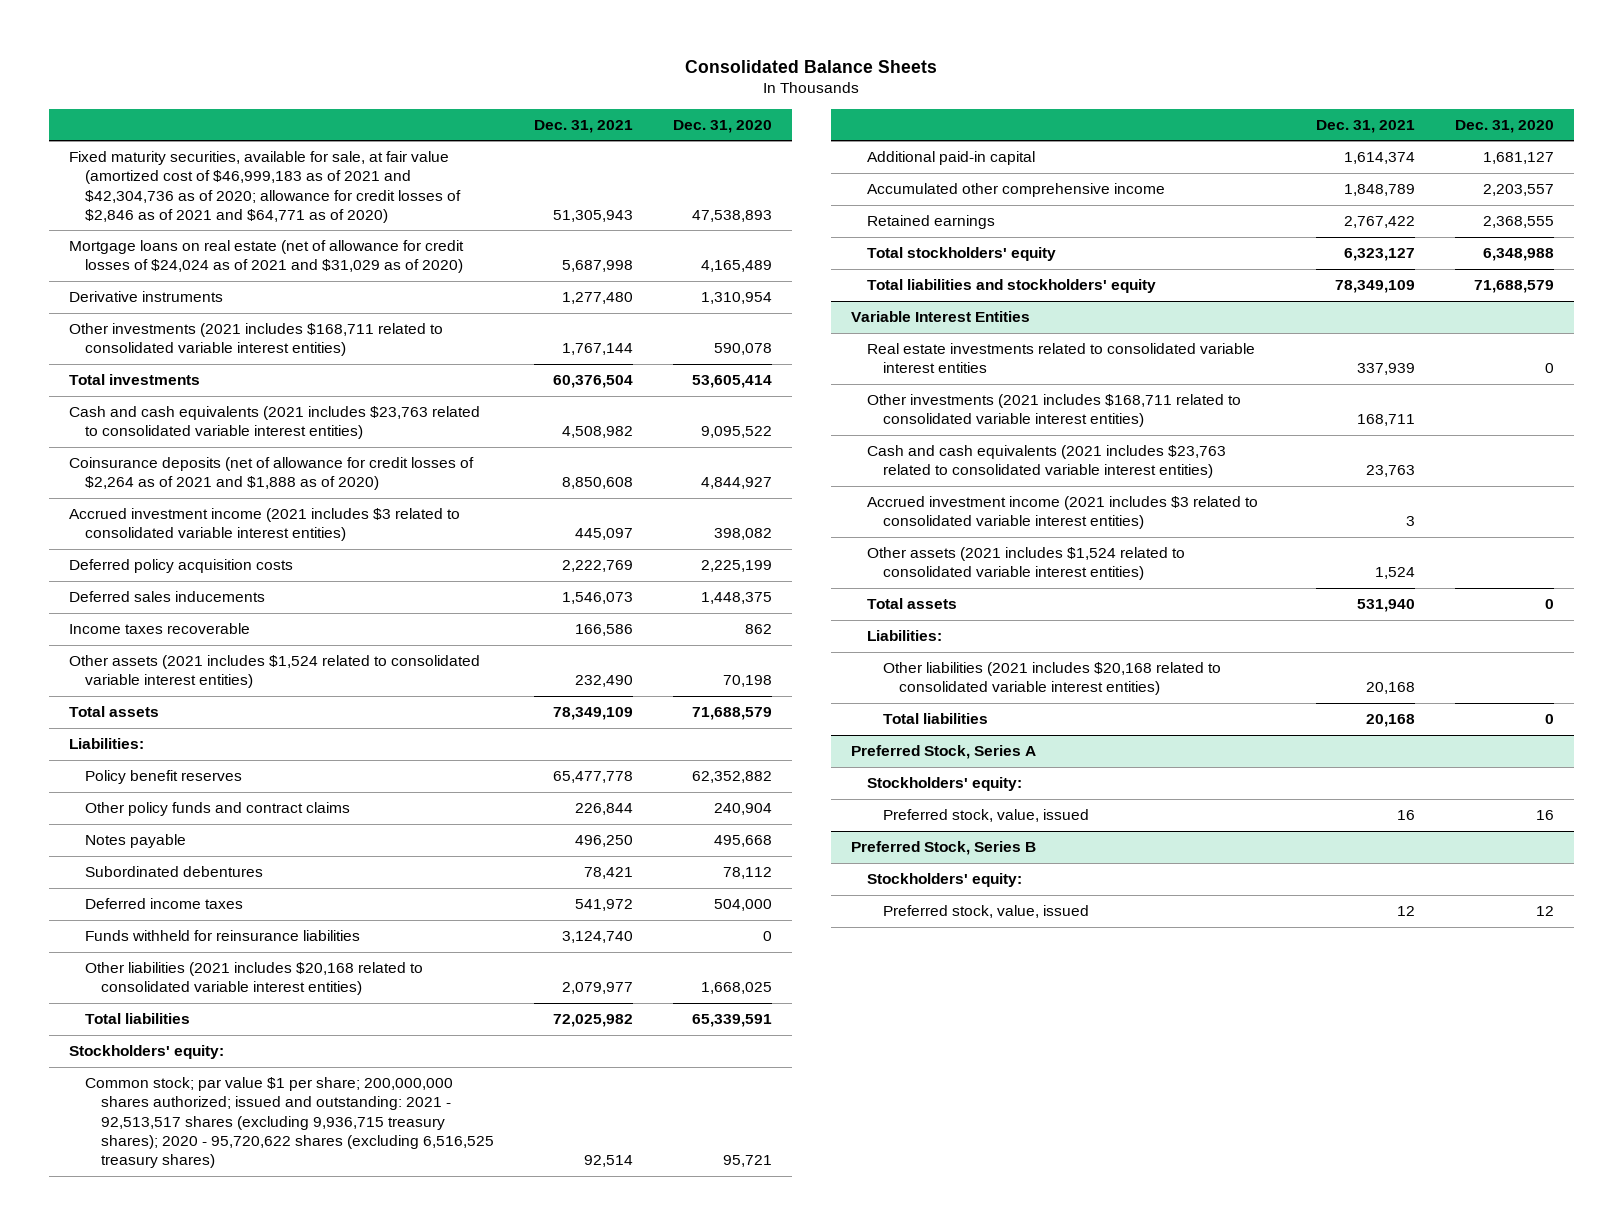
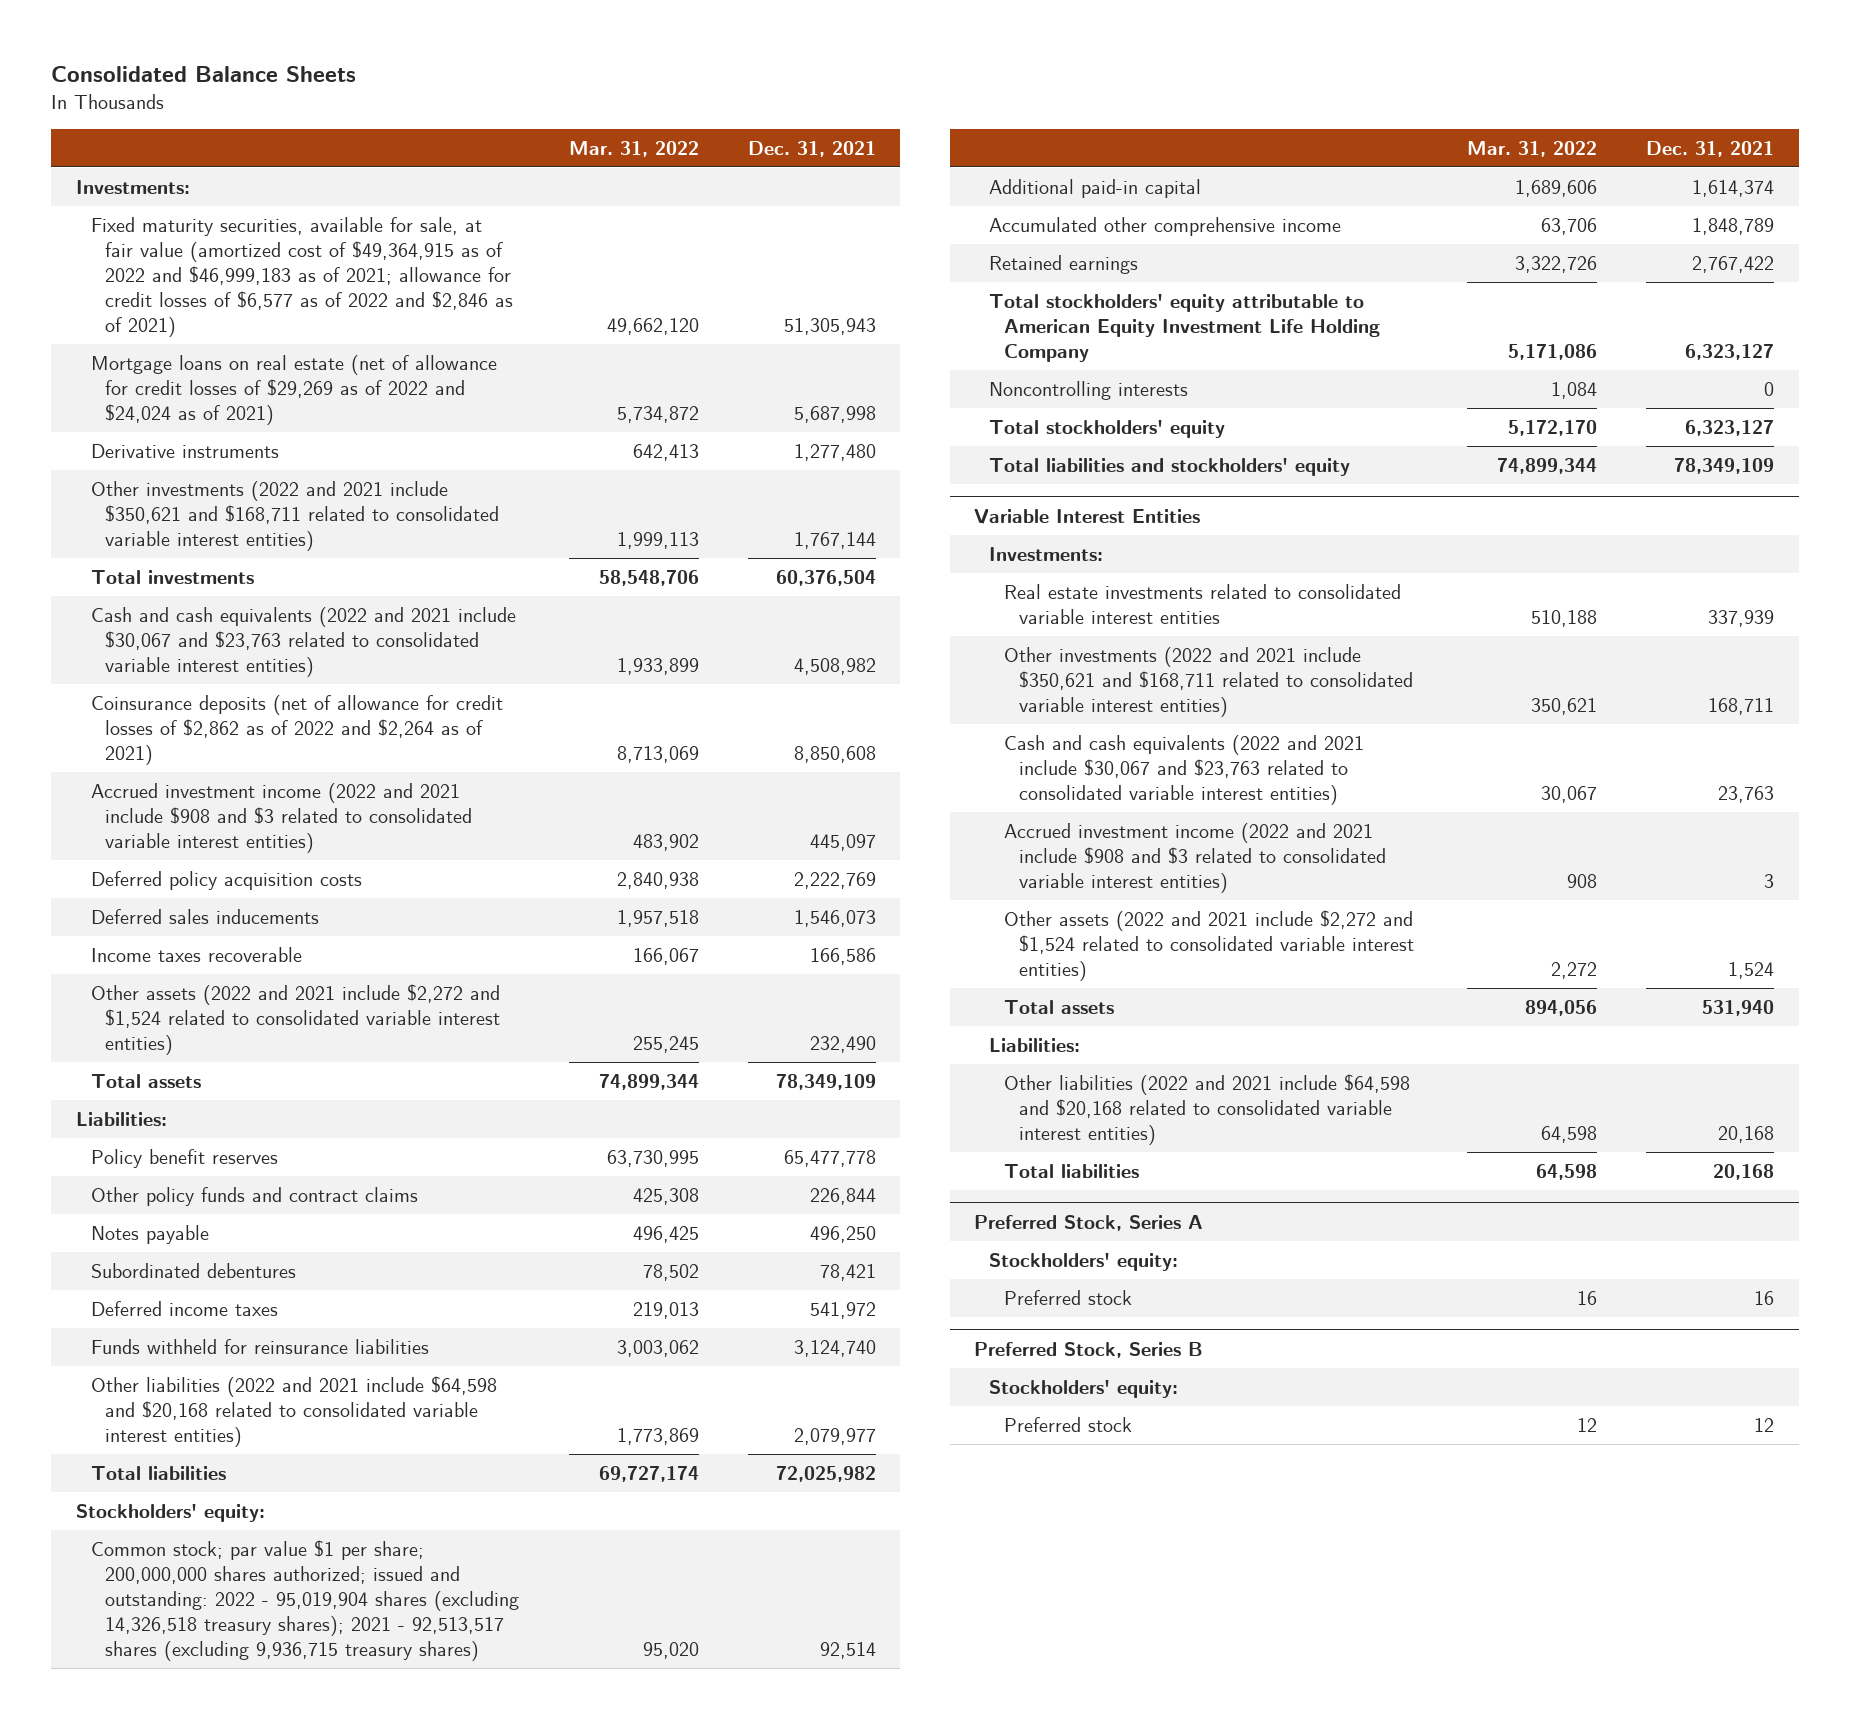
[673,119,773,133] Dec. 31, 2020 -> none
none -> [568,140,699,157] Mar. 31, 2022
none -> [75,179,190,194] Investments:
[68,151,462,223] Fixed maturity securities, available for sale, at fair value (amortized cost of $46,999,183 as of 2021 and $42,304,736 as of 2020; allowance for credit losses of $2,846 as of 2021 and $64,771 as of 2020) -> [90,216,514,338] Fixed maturity securities, available for sale, at fair value (amortized cost of $49,364,915 as of 2022 and $46,999,183 as of 2021; allowance for credit losses of $6,577 as of 2022 and $2,846 as of 2021)
[68,240,464,274] Mortgage loans on real estate (net of allowance for credit losses of $24,024 as of 2021 and $31,029 as of 2020) -> [90,354,497,426] Mortgage loans on real estate (net of allowance for credit losses of $29,269 as of 2022 and $24,024 as of 2021)
[68,323,443,357] Other investments (2021 includes $168,711 related to consolidated variable interest entities) -> [90,480,500,552] Other investments (2022 and 2021 include $350,621 and $168,711 related to consolidated variable interest entities)
[68,406,480,440] Cash and cash equivalents (2021 includes $23,763 related to consolidated variable interest entities) -> [90,606,516,678] Cash and cash equivalents (2022 and 2021 include $30,067 and $23,763 related to consolidated variable interest entities)
[68,457,474,491] Coinsurance deposits (net of allowance for credit losses of $2,264 as of 2021 and $1,888 as of 2020) -> [90,694,503,766] Coinsurance deposits (net of allowance for credit losses of $2,862 as of 2022 and $2,264 as of 2021)
[68,508,460,542] Accrued investment income (2021 includes $3 related to consolidated variable interest entities) -> [90,782,473,854] Accrued investment income (2022 and 2021 include $908 and $3 related to consolidated variable interest entities)
[68,655,480,689] Other assets (2021 includes $1,524 related to consolidated variable interest entities) -> [90,983,501,1056] Other assets (2022 and 2021 include $2,272 and $1,524 related to consolidated variable interest entities)
[85,962,424,996] Other liabilities (2021 includes $20,168 related to consolidated variable interest entities) -> [90,1375,497,1448] Other liabilities (2022 and 2021 include $64,598 and $20,168 related to consolidated variable interest entities)
[85,1077,495,1169] Common stock; par value $1 per share; 200,000,000 shares authorized; issued and outstanding: 2021 - 92,513,517 shares (excluding 9,936,715 treasury shares); 2020 - 95,720,622 shares (excluding 6,516,525 treasury shares) -> [90,1539,520,1662] Common stock; par value $1 per share; 200,000,000 shares authorized; issued and outstanding: 2022 - 95,019,904 shares (excluding 14,326,518 treasury shares); 2021 - 92,513,517 shares (excluding 9,936,715 treasury shares)
none -> [989,293,1380,363] Total stockholders' equity attributable to American Equity Investment Life Holding Company
none -> [989,380,1189,400] Noncontrolling interests
none -> [989,546,1104,561] Investments:
[866,394,1241,428] Other investments (2021 includes $168,711 related to consolidated variable interest entities) -> [1003,646,1413,718] Other investments (2022 and 2021 include $350,621 and $168,711 related to consolidated variable interest entities)
[866,445,1226,479] Cash and cash equivalents (2021 includes $23,763 related to consolidated variable interest entities) -> [1003,734,1364,806] Cash and cash equivalents (2022 and 2021 include $30,067 and $23,763 related to consolidated variable interest entities)
[866,496,1258,530] Accrued investment income (2021 includes $3 related to consolidated variable interest entities) -> [1003,822,1386,894] Accrued investment income (2022 and 2021 include $908 and $3 related to consolidated variable interest entities)
[866,547,1185,581] Other assets (2021 includes $1,524 related to consolidated variable interest entities) -> [1003,909,1414,982] Other assets (2022 and 2021 include $2,272 and $1,524 related to consolidated variable interest entities)
[883,662,1222,696] Other liabilities (2021 includes $20,168 related to consolidated variable interest entities) -> [1003,1073,1410,1146] Other liabilities (2022 and 2021 include $64,598 and $20,168 related to consolidated variable interest entities)
[883,809,1090,823] Preferred stock, value, issued -> [1003,1289,1132,1305] Preferred stock
[883,905,1090,919] Preferred stock, value, issued -> [1003,1416,1132,1432] Preferred stock

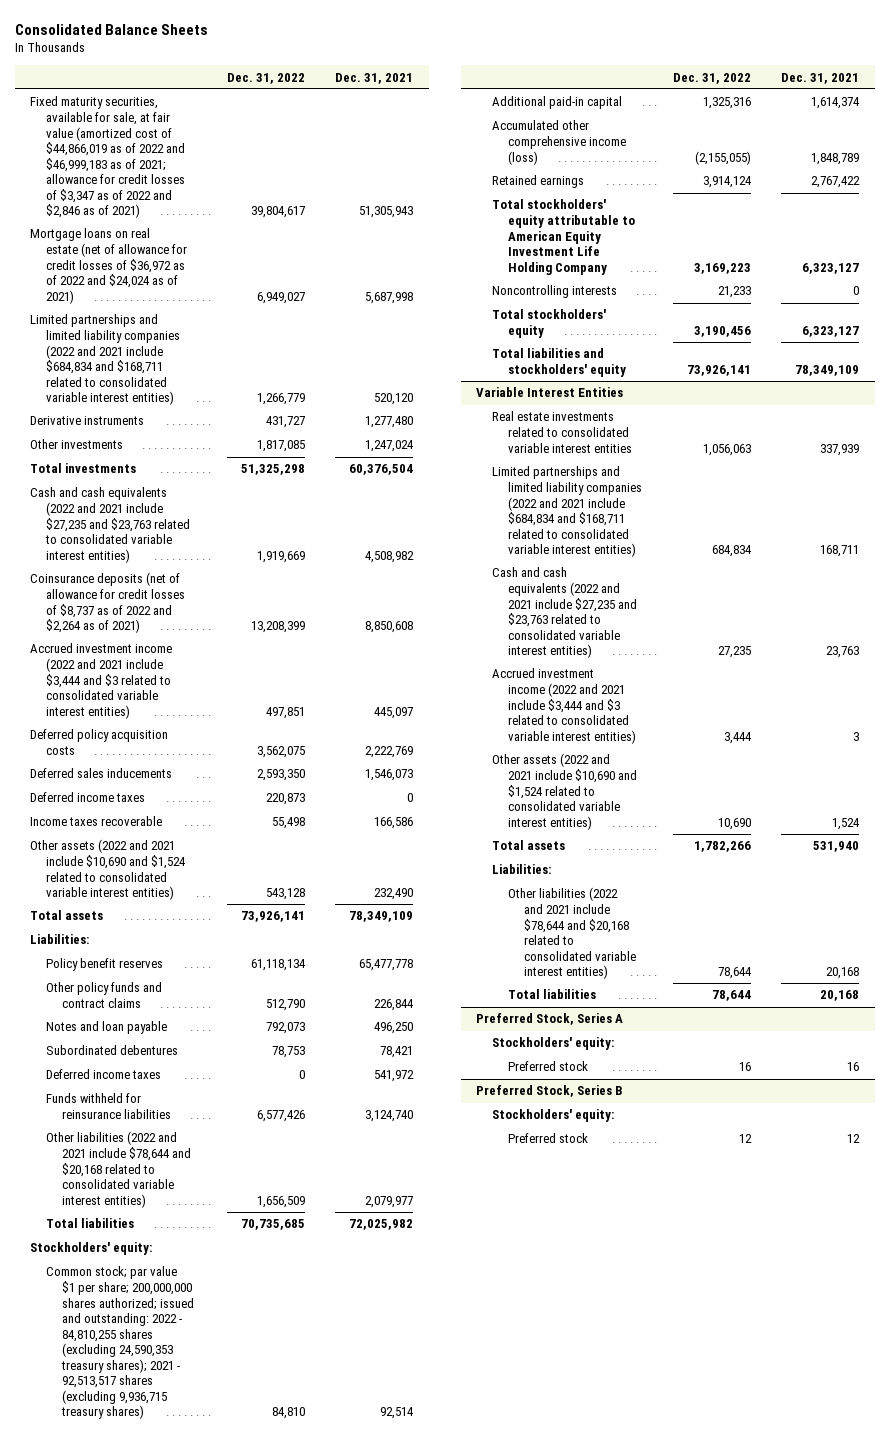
[568,140,699,157] Mar. 31, 2022 -> none
none -> [226,72,305,84] Dec. 31, 2022
[75,179,190,194] Investments: -> none
[90,216,514,338] Fixed maturity securities, available for sale, at fair value (amortized cost of $49,364,915 as of 2022 and $46,999,183 as of 2021; allowance for credit losses of $6,577 as of 2022 and $2,846 as of 2021) -> [30,96,186,219] Fixed maturity securities, available for sale, at fair value (amortized cost of $44,866,019 as of 2022 and $46,999,183 as of 2021; allowance for credit losses of $3,347 as of 2022 and $2,846 as of 2021)
[90,354,497,426] Mortgage loans on real estate (net of allowance for credit losses of $29,269 as of 2022 and $24,024 as of 2021) -> [30,228,188,304] Mortgage loans on real estate (net of allowance for credit losses of $36,972 as of 2022 and $24,024 as of 2021)
none -> [30,314,181,406] Limited partnerships and limited liability companies (2022 and 2021 include $684,834 and $168,711 related to consolidated variable interest entities)
[90,480,500,552] Other investments (2022 and 2021 include $350,621 and $168,711 related to consolidated variable interest entities) -> none
none -> [30,439,124,450] Other investments
[90,606,516,678] Cash and cash equivalents (2022 and 2021 include $30,067 and $23,763 related to consolidated variable interest entities) -> [30,487,191,563] Cash and cash equivalents (2022 and 2021 include $27,235 and $23,763 related to consolidated variable interest entities)
[90,694,503,766] Coinsurance deposits (net of allowance for credit losses of $2,862 as of 2022 and $2,264 as of 2021) -> [30,572,186,634] Coinsurance deposits (net of allowance for credit losses of $8,737 as of 2022 and $2,264 as of 2021)
[90,782,473,854] Accrued investment income (2022 and 2021 include $908 and $3 related to consolidated variable interest entities) -> [30,643,173,719] Accrued investment income (2022 and 2021 include $3,444 and $3 related to consolidated variable interest entities)
none -> [30,792,146,803] Deferred income taxes
[90,983,501,1056] Other assets (2022 and 2021 include $2,272 and $1,524 related to consolidated variable interest entities) -> [30,839,187,901] Other assets (2022 and 2021 include $10,690 and $1,524 related to consolidated variable interest entities)
[90,1224,209,1244] Notes payable -> [46,1021,168,1035] Notes and loan payable
[90,1375,497,1448] Other liabilities (2022 and 2021 include $64,598 and $20,168 related to consolidated variable interest entities) -> [46,1131,191,1208] Other liabilities (2022 and 2021 include $78,644 and $20,168 related to consolidated variable interest entities)
[90,1539,520,1662] Common stock; par value $1 per share; 200,000,000 shares authorized; issued and outstanding: 2022 - 95,019,904 shares (excluding 14,326,518 treasury shares); 2021 - 92,513,517 shares (excluding 9,936,715 treasury shares) -> [46,1266,194,1420] Common stock; par value $1 per share; 200,000,000 shares authorized; issued and outstanding: 2022 - 84,810,255 shares (excluding 24,590,353 treasury shares); 2021 - 92,513,517 shares (excluding 9,936,715 treasury shares)
[989,216,1342,236] Accumulated other comprehensive income -> [492,120,626,165] Accumulated other comprehensive income (loss)
[989,546,1104,561] Investments: -> none
[1003,646,1413,718] Other investments (2022 and 2021 include $350,621 and $168,711 related to consolidated variable interest entities) -> [492,466,642,558] Limited partnerships and limited liability companies (2022 and 2021 include $684,834 and $168,711 related to consolidated variable interest entities)
[1003,734,1364,806] Cash and cash equivalents (2022 and 2021 include $30,067 and $23,763 related to consolidated variable interest entities) -> [492,567,637,659] Cash and cash equivalents (2022 and 2021 include $27,235 and $23,763 related to consolidated variable interest entities)
[1003,822,1386,894] Accrued investment income (2022 and 2021 include $908 and $3 related to consolidated variable interest entities) -> [492,668,636,744] Accrued investment income (2022 and 2021 include $3,444 and $3 related to consolidated variable interest entities)
[1003,909,1414,982] Other assets (2022 and 2021 include $2,272 and $1,524 related to consolidated variable interest entities) -> [492,753,637,830] Other assets (2022 and 2021 include $10,690 and $1,524 related to consolidated variable interest entities)
[1003,1073,1410,1146] Other liabilities (2022 and 2021 include $64,598 and $20,168 related to consolidated variable interest entities) -> [507,887,636,980] Other liabilities (2022 and 2021 include $78,644 and $20,168 related to consolidated variable interest entities)

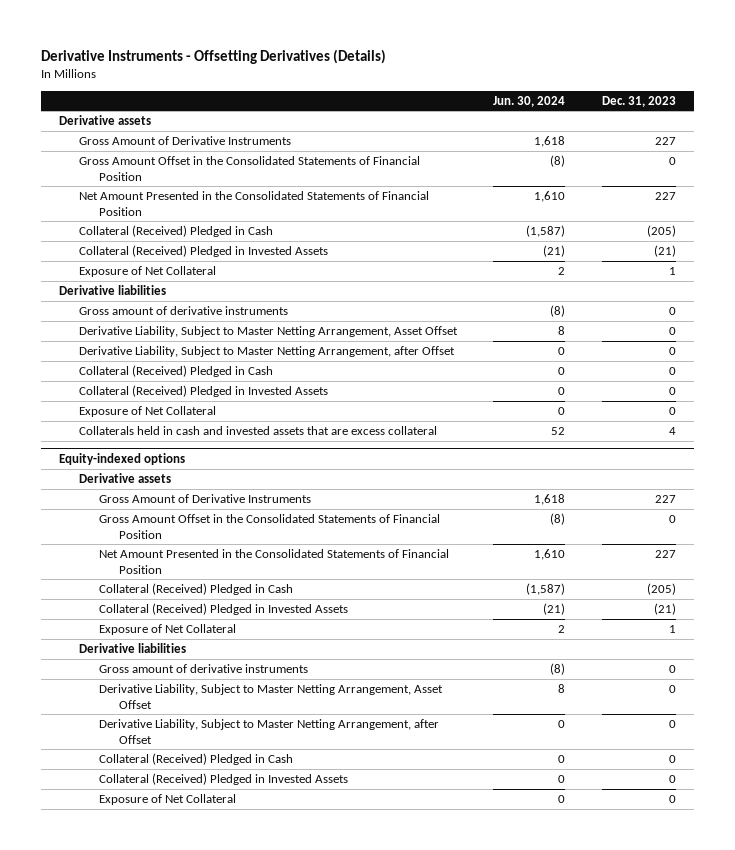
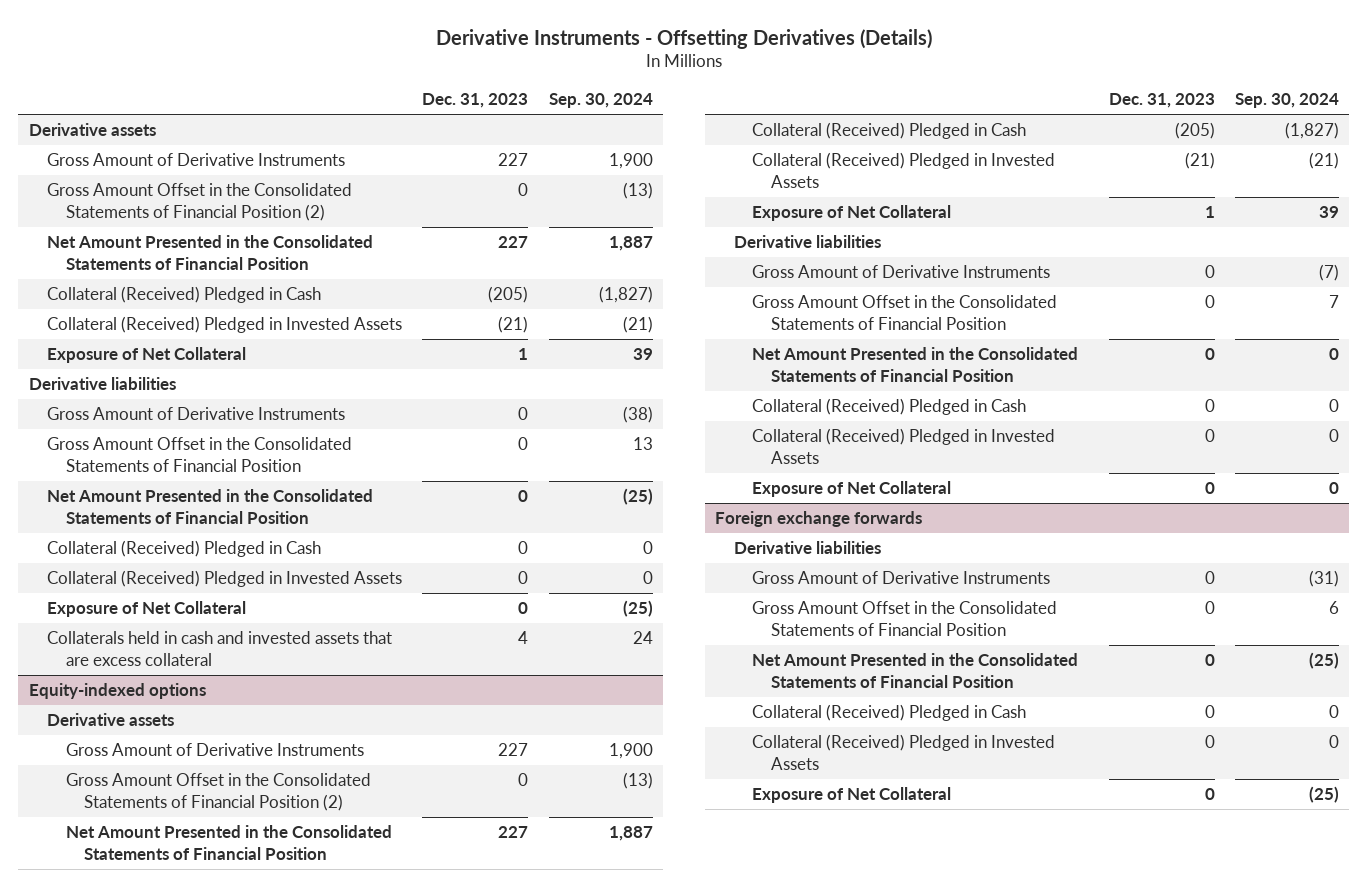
[493,95,566,107] Jun. 30, 2024 -> none
none -> [548,93,653,109] Sep. 30, 2024
none -> [47,183,353,221] Gross Amount Offset in the Consolidated Statements of Financial Position (2)
[78,326,458,338] Derivative Liability, Subject to Master Netting Arrangement, Asset Offset -> none
[78,306,288,316] Gross amount of derivative instruments -> [47,407,346,421] Gross Amount of Derivative Instruments
[78,156,420,181] Gross Amount Offset in the Consolidated Statements of Financial Position -> [47,437,353,472] Gross Amount Offset in the Consolidated Statements of Financial Position
[78,346,455,358] Derivative Liability, Subject to Master Netting Arrangement, after Offset -> [47,489,374,524] Net Amount Presented in the Consolidated Statements of Financial Position
none -> [65,773,371,811] Gross Amount Offset in the Consolidated Statements of Financial Position (2)
[99,684,444,709] Derivative Liability, Subject to Master Netting Arrangement, Asset Offset -> none
[99,664,309,674] Gross amount of derivative instruments -> [752,265,1051,279] Gross Amount of Derivative Instruments
[99,514,441,539] Gross Amount Offset in the Consolidated Statements of Financial Position -> [752,295,1058,330] Gross Amount Offset in the Consolidated Statements of Financial Position
[99,719,440,744] Derivative Liability, Subject to Master Netting Arrangement, after Offset -> [752,347,1079,382] Net Amount Presented in the Consolidated Statements of Financial Position
none -> [715,511,923,528] Foreign exchange forwards
none -> [733,541,881,555] Derivative liabilities
none -> [752,571,1051,585] Gross Amount of Derivative Instruments
none -> [752,601,1058,636] Gross Amount Offset in the Consolidated Statements of Financial Position
none -> [752,653,1079,688] Net Amount Presented in the Consolidated Statements of Financial Position
none -> [752,704,1027,722] Collateral (Received) Pledged in Cash
none -> [752,734,1056,770] Collateral (Received) Pledged in Invested Assets
none -> [752,787,952,804] Exposure of Net Collateral

